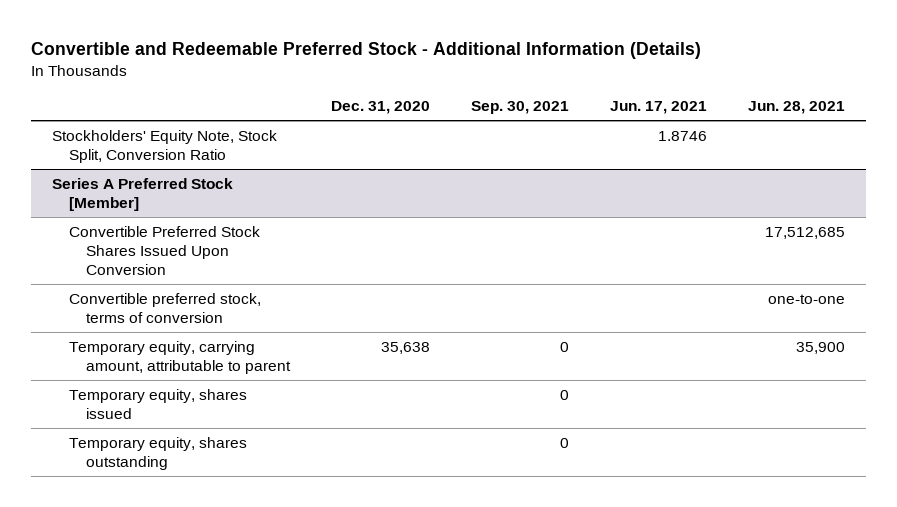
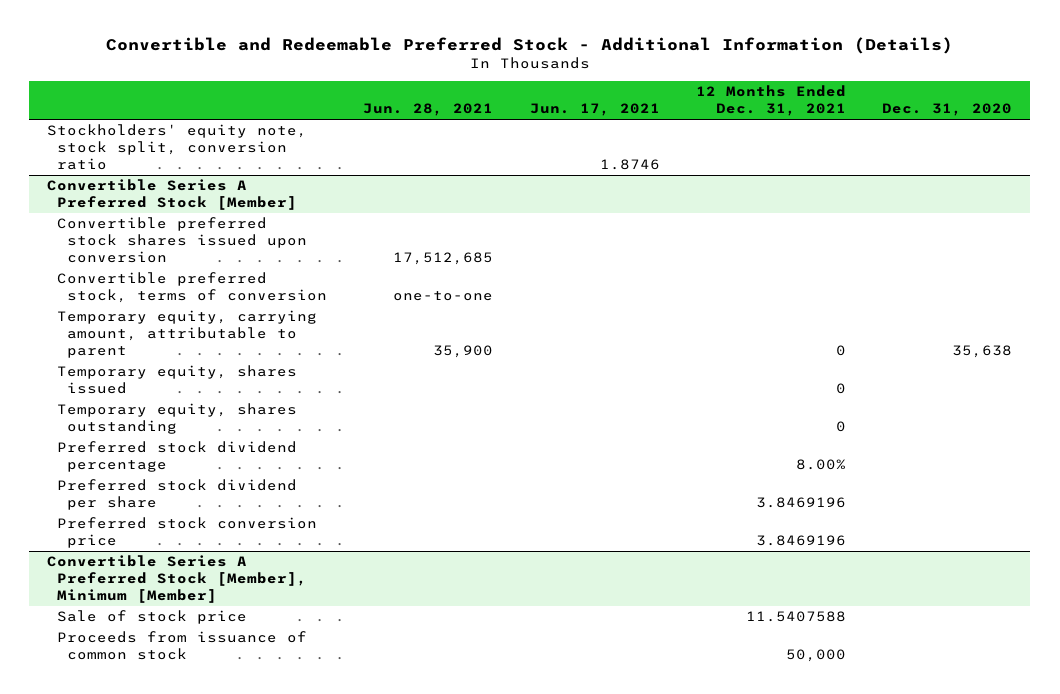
[471,101,570,115] Sep. 30, 2021 -> none
none -> [695,85,846,117] 12 Months Ended Dec. 31, 2021
[51,129,277,164] Stockholders' Equity Note, Stock Split, Conversion Ratio -> [47,124,308,170] Stockholders' equity note, stock split, conversion ratio
[51,177,233,212] Series A Preferred Stock [Member] -> [47,179,298,211] Convertible Series A Preferred Stock [Member]
[68,225,260,276] Convertible Preferred Stock Shares Issued Upon Conversion -> [57,217,307,263] Convertible preferred stock shares issued upon conversion
none -> [57,441,298,473] Preferred stock dividend percentage
none -> [57,479,298,511] Preferred stock dividend per share
none -> [57,517,318,549] Preferred stock conversion price
none -> [47,555,308,603] Convertible Series A Preferred Stock [Member], Minimum [Member]
none -> [57,610,248,625] Sale of stock price
none -> [57,631,308,661] Proceeds from issuance of common stock

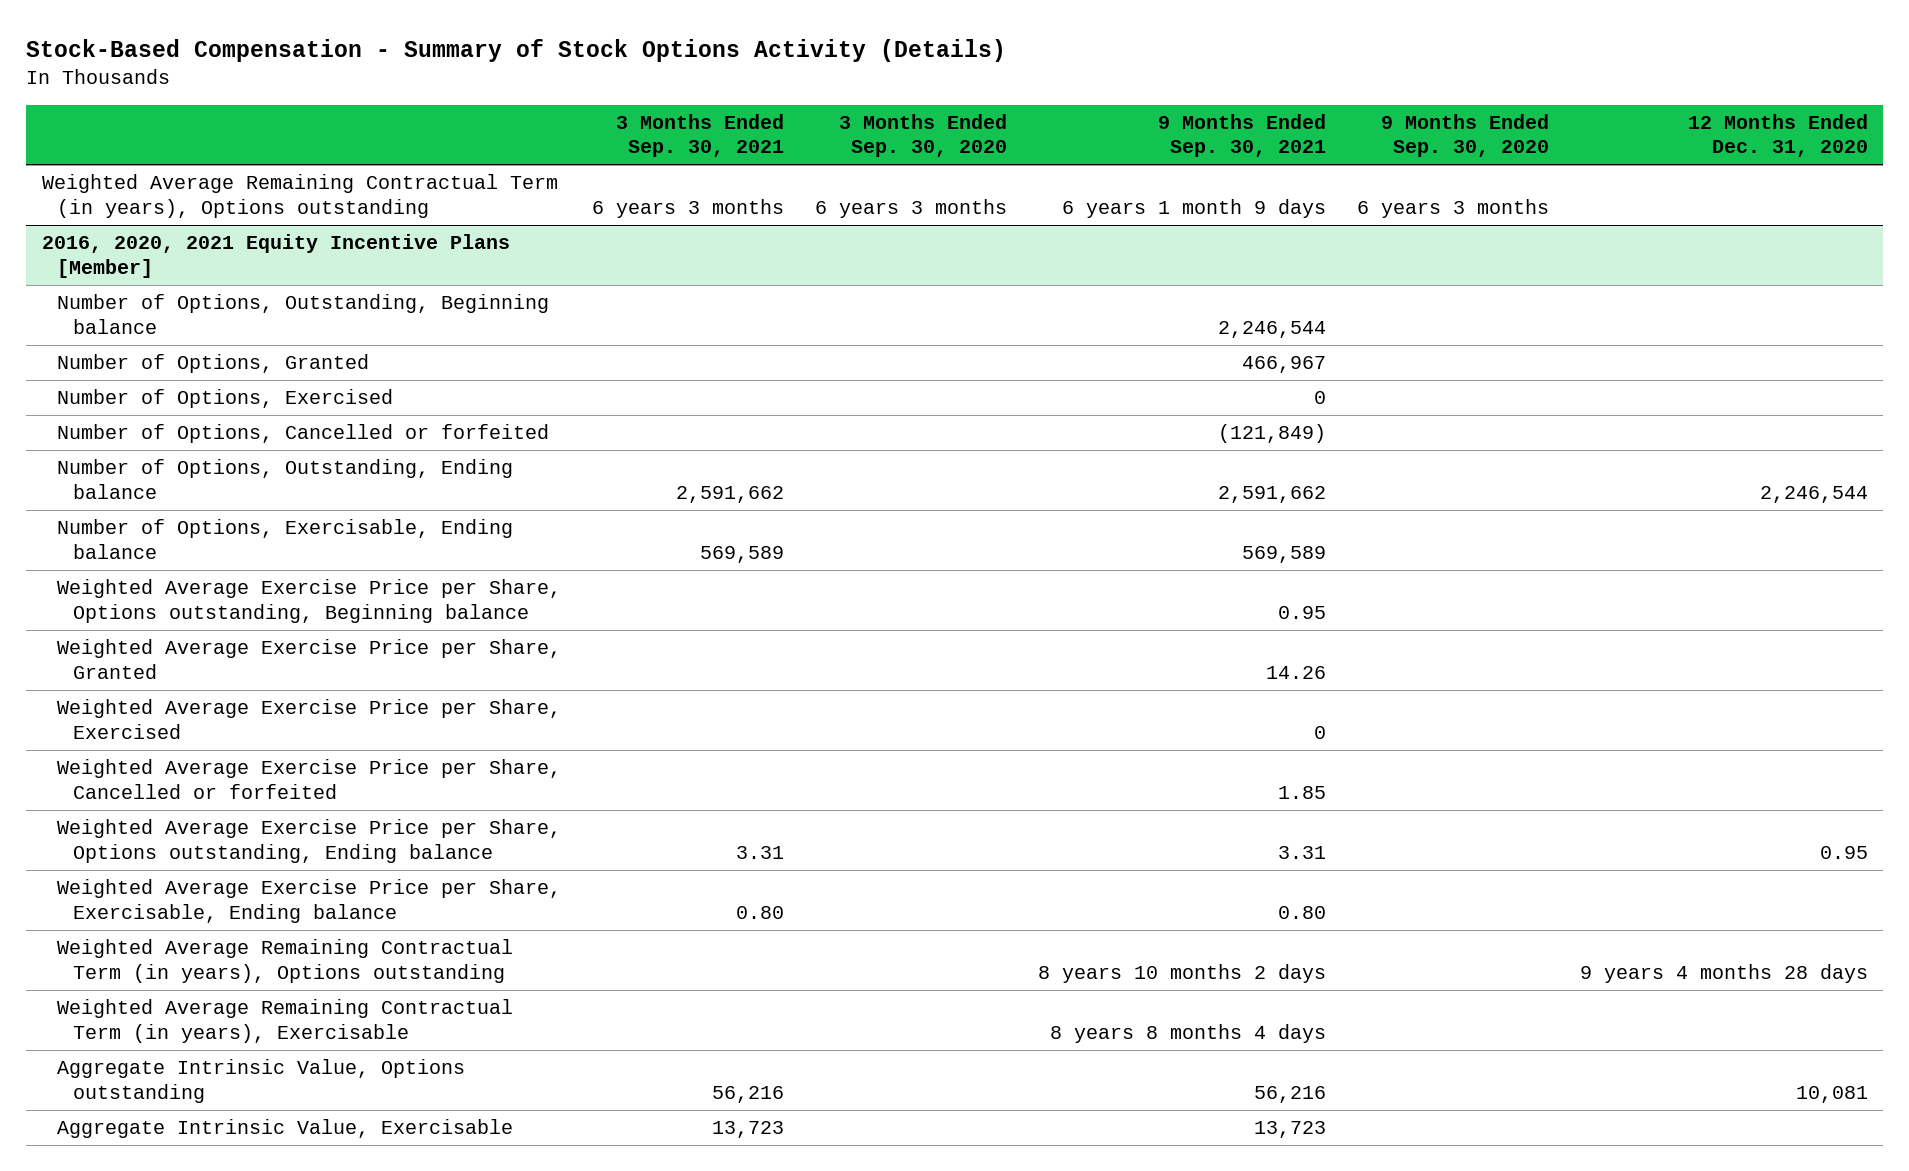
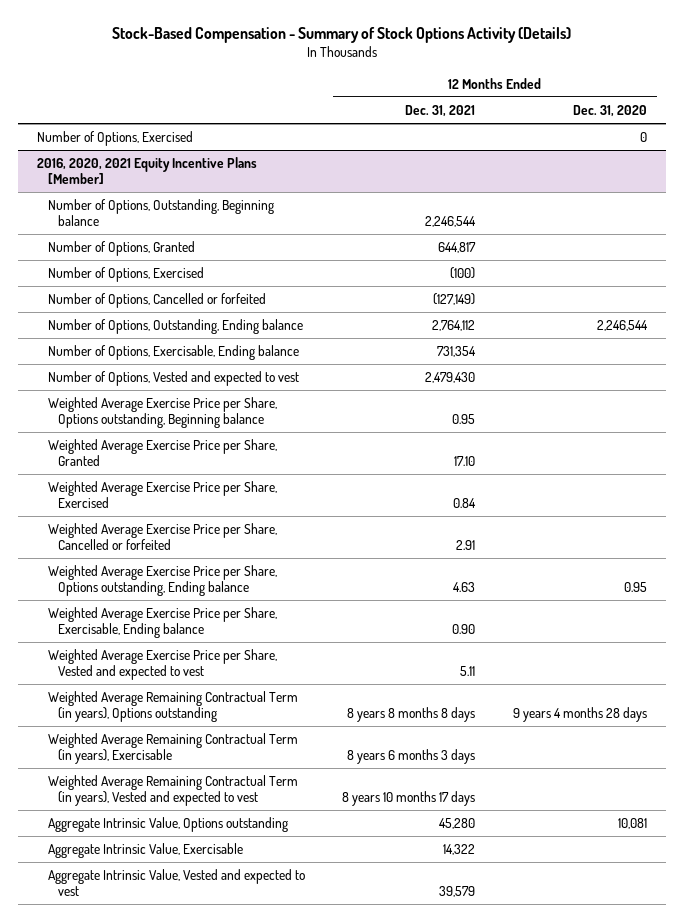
[616,113,785,158] 3 Months Ended Sep. 30, 2021 -> none
[839,113,1008,158] 3 Months Ended Sep. 30, 2020 -> none
[1157,113,1326,158] 9 Months Ended Sep. 30, 2021 -> none
[1380,113,1549,158] 9 Months Ended Sep. 30, 2020 -> none
none -> [405,105,476,118] Dec. 31, 2021
[41,174,558,218] Weighted Average Remaining Contractual Term (in years), Options outstanding -> none
none -> [36,131,193,147] Number of Options, Exercised
none -> [47,371,299,387] Number of Options, Vested and expected to vest
none -> [47,649,277,680] Weighted Average Exercise Price per Share, Vested and expected to vest
none -> [47,775,298,806] Weighted Average Remaining Contractual Term (in years), Vested and expected to vest
none -> [47,869,305,896] Aggregate Intrinsic Value, Vested and expected to vest

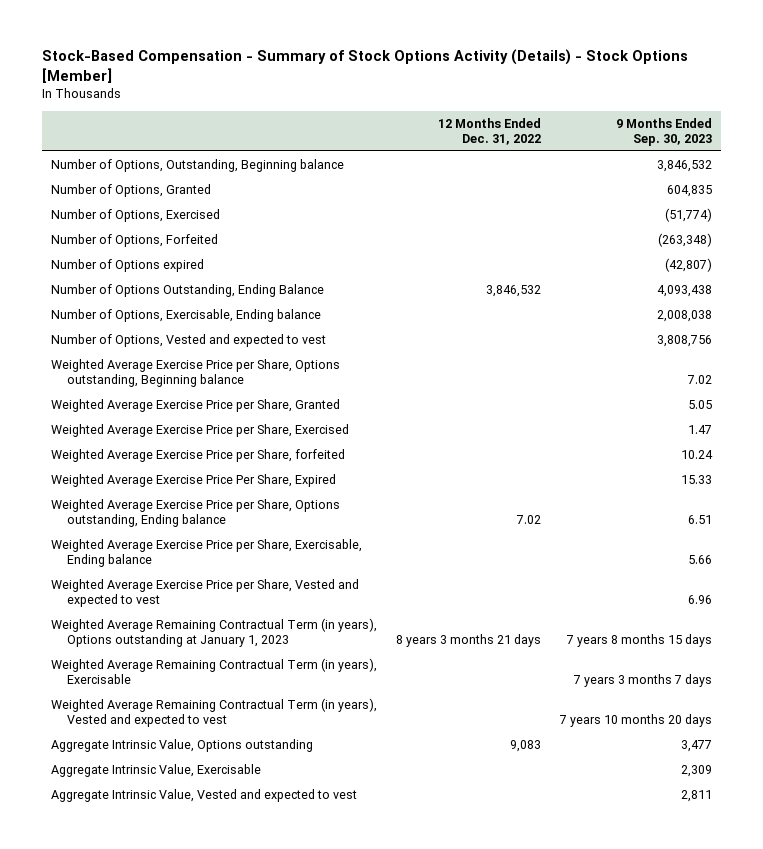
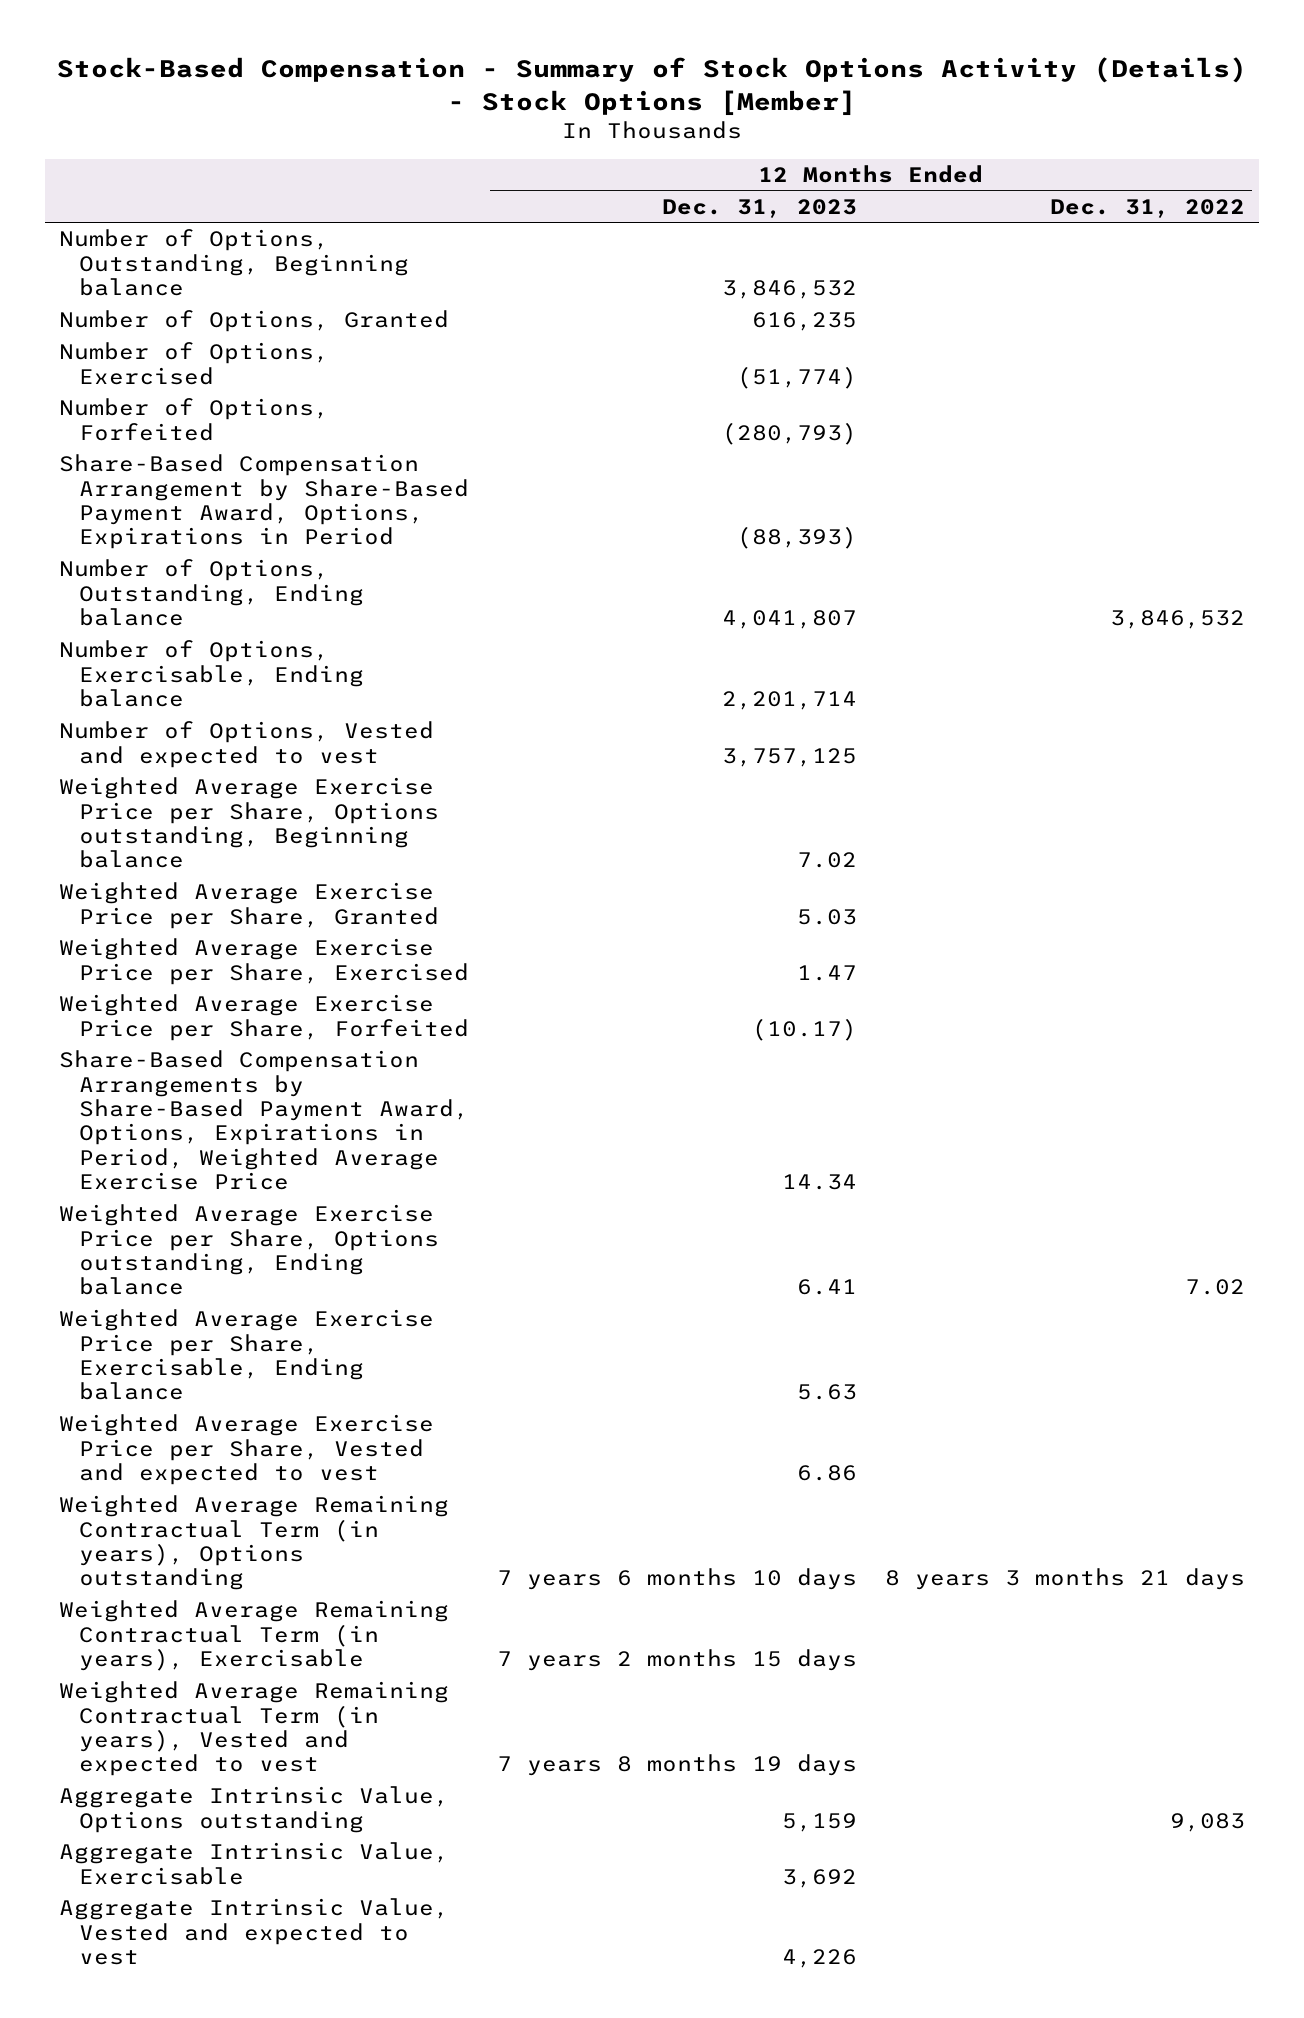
[615,117,712,147] 9 Months Ended Sep. 30, 2023 -> none
none -> [661,198,857,218] Dec. 31, 2023
[51,258,205,272] Number of Options expired -> [58,454,469,550] Share-Based Compensation Arrangement by Share-Based Payment Award, Options, Expirations in Period
[51,283,325,297] Number of Options Outstanding, Ending Balance -> [58,559,364,627] Number of Options, Outstanding, Ending balance
[51,448,346,462] Weighted Average Exercise Price per Share, forfeited -> [58,994,469,1041] Weighted Average Exercise Price per Share, Forfeited
[51,473,337,487] Weighted Average Exercise Price Per Share, Expired -> [58,1050,469,1191] Share-Based Compensation Arrangements by Share-Based Payment Award, Options, Expirations in Period, Weighted Average Exercise Price
[51,617,378,648] Weighted Average Remaining Contractual Term (in years), Options outstanding at January 1, 2023 -> [58,1495,449,1591] Weighted Average Remaining Contractual Term (in years), Options outstanding

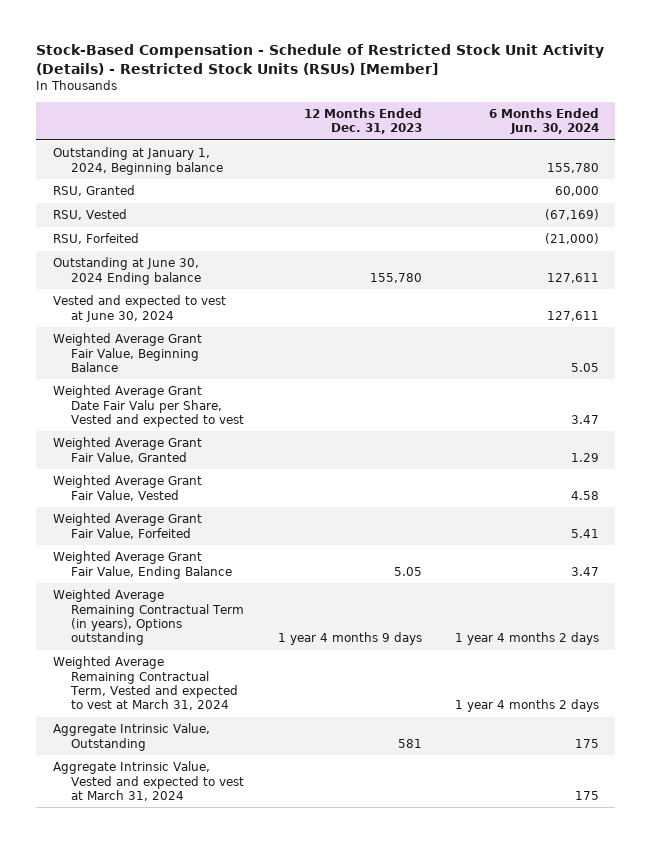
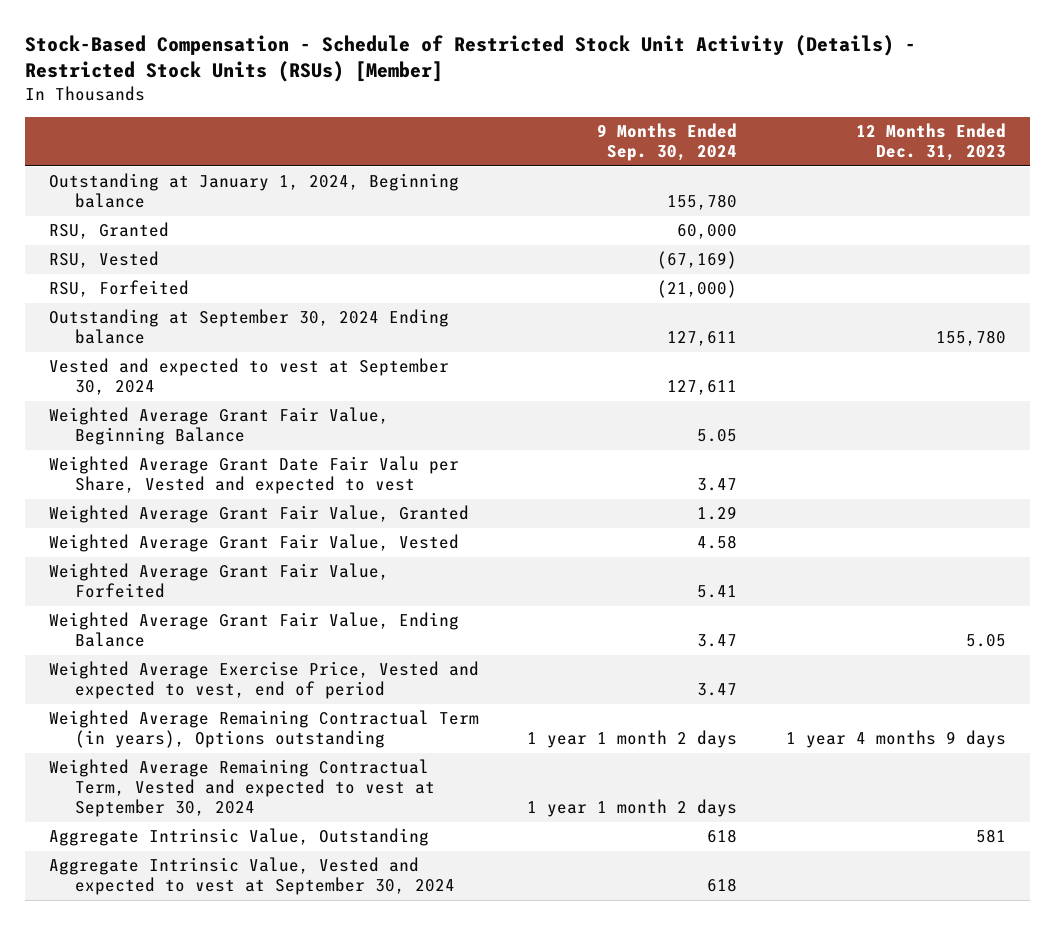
[488,108,599,135] 6 Months Ended Jun. 30, 2024 -> none
none -> [597,123,738,162] 9 Months Ended Sep. 30, 2024
[52,257,202,285] Outstanding at June 30, 2024 Ending balance -> [49,309,450,345] Outstanding at September 30, 2024 Ending balance
[52,295,226,322] Vested and expected to vest at June 30, 2024 -> [49,358,450,396] Vested and expected to vest at September 30, 2024
none -> [49,661,480,700] Weighted Average Exercise Price, Vested and expected to vest, end of period
[52,656,239,711] Weighted Average Remaining Contractual Term, Vested and expected to vest at March 31, 2024 -> [49,759,435,818] Weighted Average Remaining Contractual Term, Vested and expected to vest at September 30, 2024
[52,761,245,801] Aggregate Intrinsic Value, Vested and expected to vest at March 31, 2024 -> [49,857,455,896] Aggregate Intrinsic Value, Vested and expected to vest at September 30, 2024

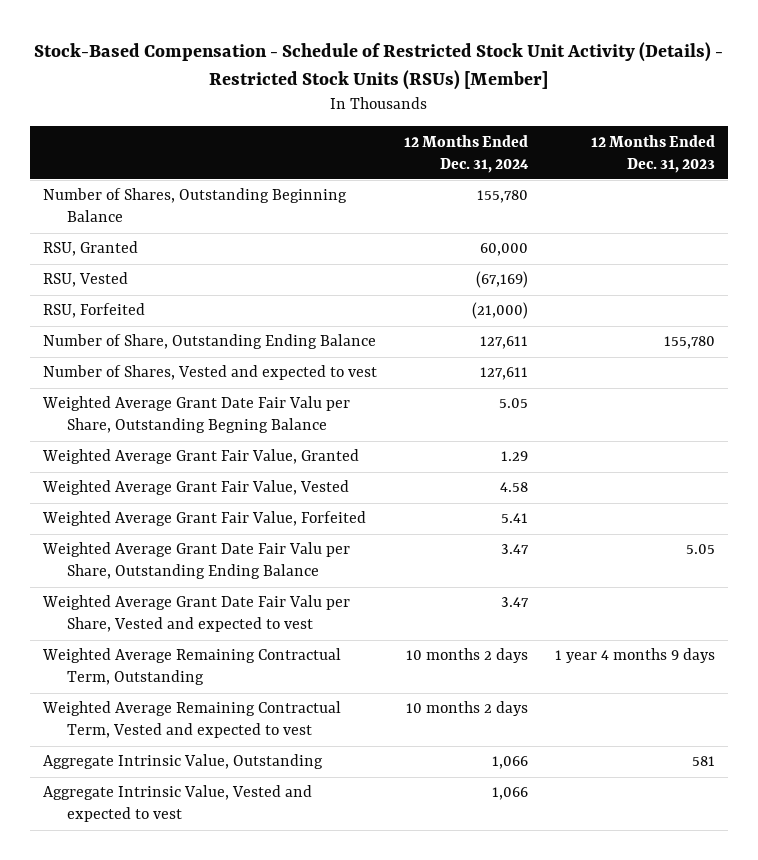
[597,123,738,162] 9 Months Ended Sep. 30, 2024 -> none
none -> [403,134,529,173] 12 Months Ended Dec. 31, 2024
[49,173,460,209] Outstanding at January 1, 2024, Beginning balance -> [43,188,348,223] Number of Shares, Outstanding Beginning Balance
[49,358,450,396] Vested and expected to vest at September 30, 2024 -> none
[49,309,450,345] Outstanding at September 30, 2024 Ending balance -> [43,334,377,350] Number of Share, Outstanding Ending Balance
none -> [43,365,378,381] Number of Shares, Vested and expected to vest
[49,407,390,446] Weighted Average Grant Fair Value, Beginning Balance -> [42,396,351,434] Weighted Average Grant Date Fair Valu per Share, Outstanding Begning Balance
[49,661,480,700] Weighted Average Exercise Price, Vested and expected to vest, end of period -> none
[49,612,460,648] Weighted Average Grant Fair Value, Ending Balance -> [42,542,351,580] Weighted Average Grant Date Fair Valu per Share, Outstanding Ending Balance
[49,456,460,495] Weighted Average Grant Date Fair Valu per Share, Vested and expected to vest -> [42,595,351,633] Weighted Average Grant Date Fair Valu per Share, Vested and expected to vest
[49,710,480,749] Weighted Average Remaining Contractual Term (in years), Options outstanding -> [42,648,342,686] Weighted Average Remaining Contractual Term, Outstanding
[49,759,435,818] Weighted Average Remaining Contractual Term, Vested and expected to vest at September 30, 2024 -> [42,701,342,739] Weighted Average Remaining Contractual Term, Vested and expected to vest
[49,857,455,896] Aggregate Intrinsic Value, Vested and expected to vest at September 30, 2024 -> [43,785,313,823] Aggregate Intrinsic Value, Vested and expected to vest

